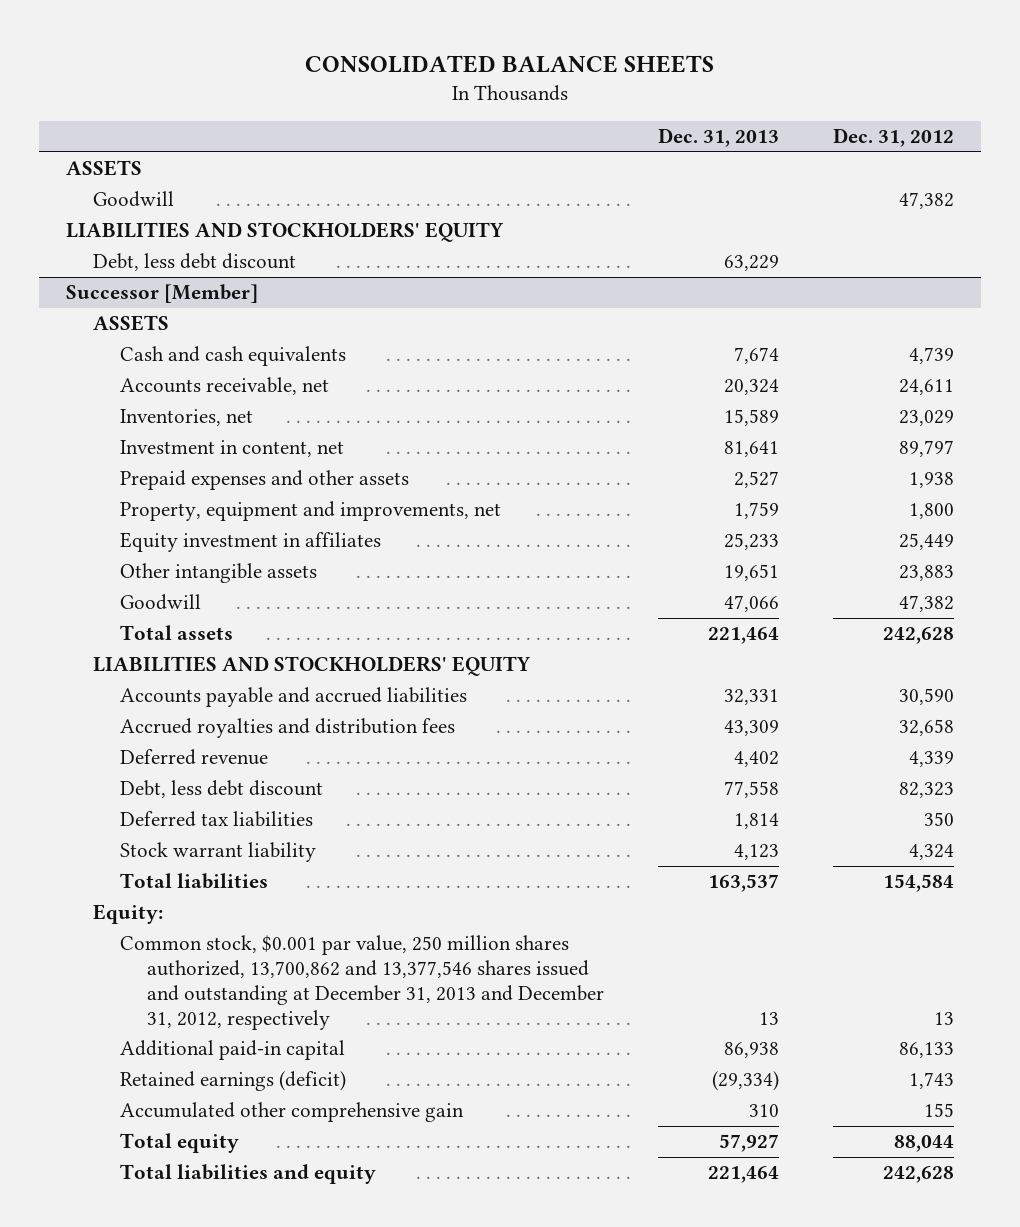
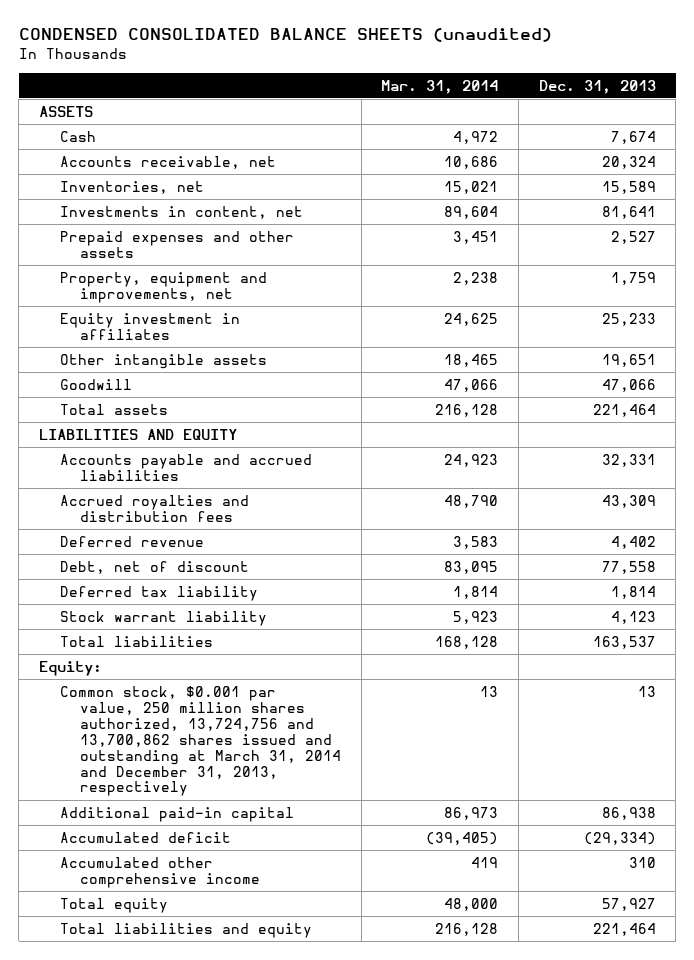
[304,54,714,73] CONSOLIDATED BALANCE SHEETS -> [18,28,552,43] CONDENSED CONSOLIDATED BALANCE SHEETS (unaudited)
[832,128,954,148] Dec. 31, 2012 -> none
none -> [381,79,499,94] Mar. 31, 2014
[93,191,175,208] Goodwill -> none
[66,222,505,243] LIABILITIES AND STOCKHOLDERS' EQUITY -> none
[93,253,297,272] Debt, less debt discount -> none
[66,284,259,304] Successor [Member] -> none
[93,315,170,332] ASSETS -> none
[120,346,347,367] Cash and cash equivalents -> [59,130,96,142] Cash
[120,440,345,458] Investment in content, net -> [59,205,303,219] Investments in content, net
[93,656,532,677] LIABILITIES AND STOCKHOLDERS' EQUITY -> [38,428,237,440] LIABILITIES AND EQUITY
[120,780,324,799] Debt, less debt discount -> [59,560,249,574] Debt, net of discount
[120,811,314,828] Deferred tax liabilities -> [59,585,258,601] Deferred tax liability
[120,935,604,1030] Common stock, $0.001 par value, 250 million shares authorized, 13,700,862 and 13,377,546 shares issued and outstanding at December 31, 2013 and December 31, 2012, respectively -> [59,685,342,797] Common stock, $0.001 par value, 250 million shares authorized, 13,724,756 and 13,700,862 shares issued and outstanding at March 31, 2014 and December 31, 2013, respectively
[120,1071,347,1092] Retained earnings (deficit) -> [59,831,231,843] Accumulated deficit
[120,1102,465,1123] Accumulated other comprehensive gain -> [59,856,261,888] Accumulated other comprehensive income

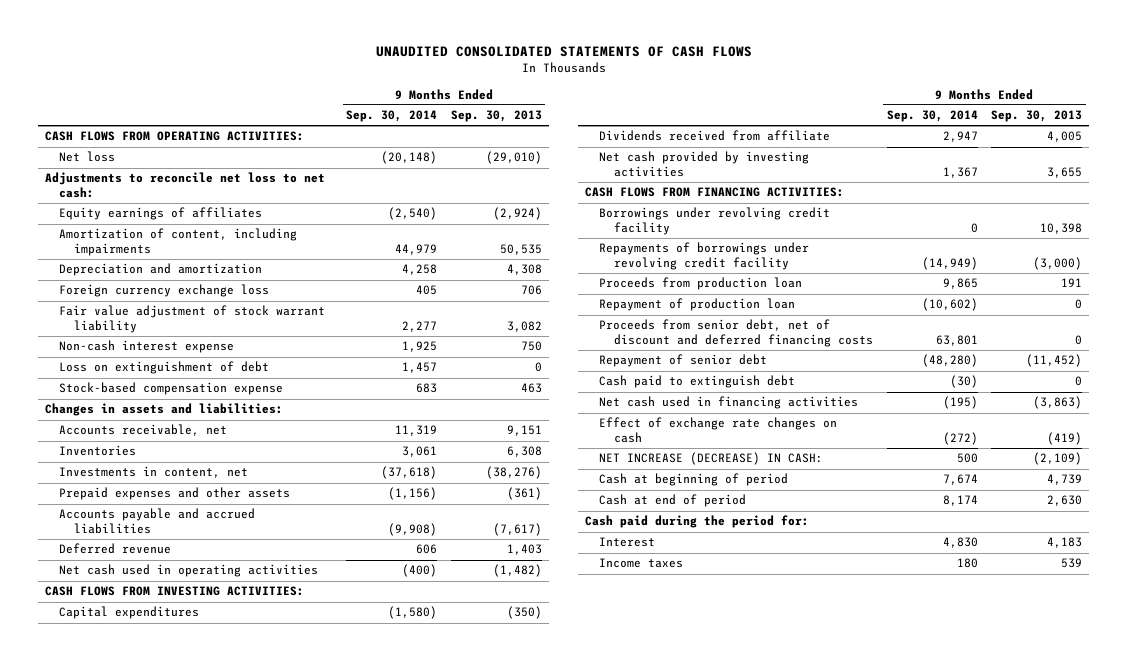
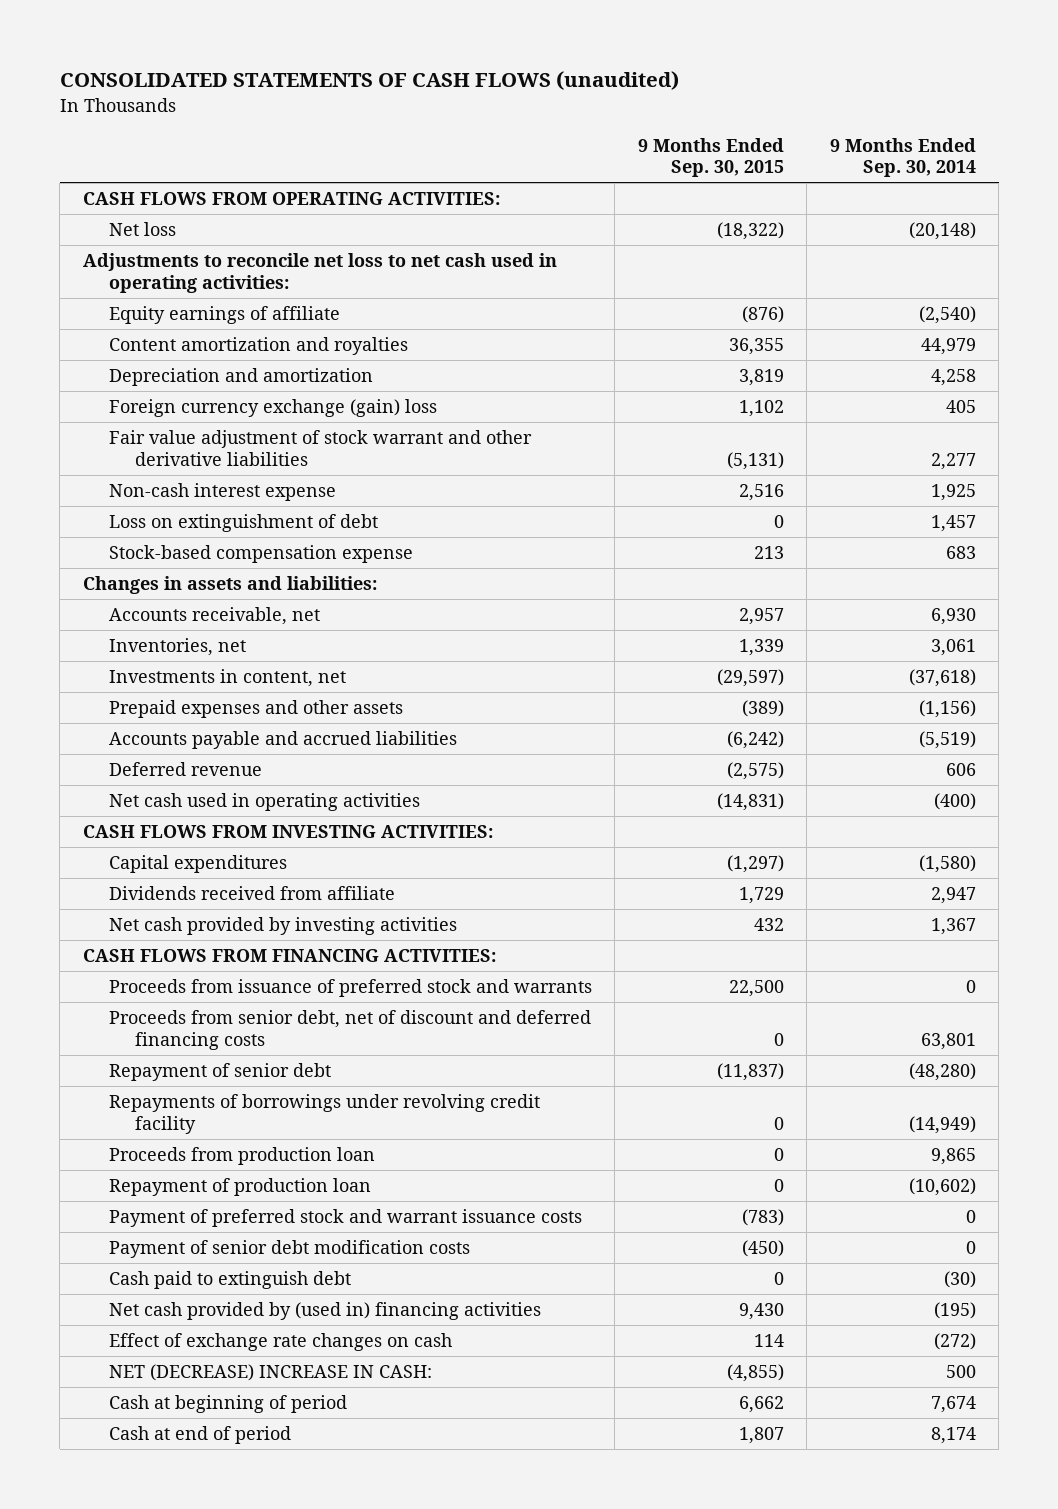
[375,46,752,58] UNAUDITED CONSOLIDATED STATEMENTS OF CASH FLOWS -> [59,71,679,91] CONSOLIDATED STATEMENTS OF CASH FLOWS (unaudited)
[451,110,543,123] Sep. 30, 2013 -> none
none -> [637,137,784,178] 9 Months Ended Sep. 30, 2015
[44,172,325,198] Adjustments to reconcile net loss to net cash: -> [82,253,557,293] Adjustments to reconcile net loss to net cash used in operating activities:
[59,207,263,221] Equity earnings of affiliates -> [108,306,340,325] Equity earnings of affiliate
[59,228,298,256] Amortization of content, including impairments -> [108,337,408,356] Content amortization and royalties
[59,284,270,298] Foreign currency exchange loss -> [108,399,437,418] Foreign currency exchange (gain) loss
[59,305,326,333] Fair value adjustment of stock warrant liability -> [108,430,532,466] Fair value adjustment of stock warrant and other derivative liabilities
[395,425,438,437] 11,319 -> [930,608,976,626] 6,930
[59,445,137,457] Inventories -> [108,638,246,657] Inventories, net
[388,522,438,536] (9,908) -> [918,731,976,750] (5,519)
[599,207,831,235] Borrowings under revolving credit facility -> none
none -> [108,979,592,998] Proceeds from issuance of preferred stock and warrants
[599,319,873,347] Proceeds from senior debt, net of discount and deferred financing costs -> [108,1010,591,1050] Proceeds from senior debt, net of discount and deferred financing costs
[599,354,768,368] Repayment of senior debt -> [108,1063,331,1082] Repayment of senior debt
none -> [108,1209,582,1228] Payment of preferred stock and warrant issuance costs
none -> [108,1240,470,1259] Payment of senior debt modification costs
[599,396,859,410] Net cash used in financing activities -> [108,1302,541,1321] Net cash provided by (used in) financing activities
[599,452,824,466] NET INCREASE (DECREASE) IN CASH: -> [108,1364,432,1382] NET (DECREASE) INCREASE IN CASH:
[585,515,810,529] Cash paid during the period for: -> none
[599,537,656,548] Interest -> none
[599,558,684,569] Income taxes -> none

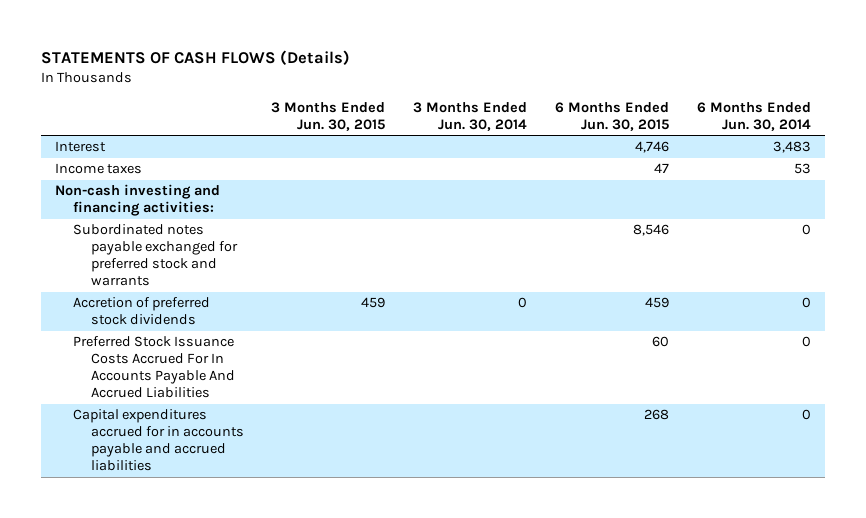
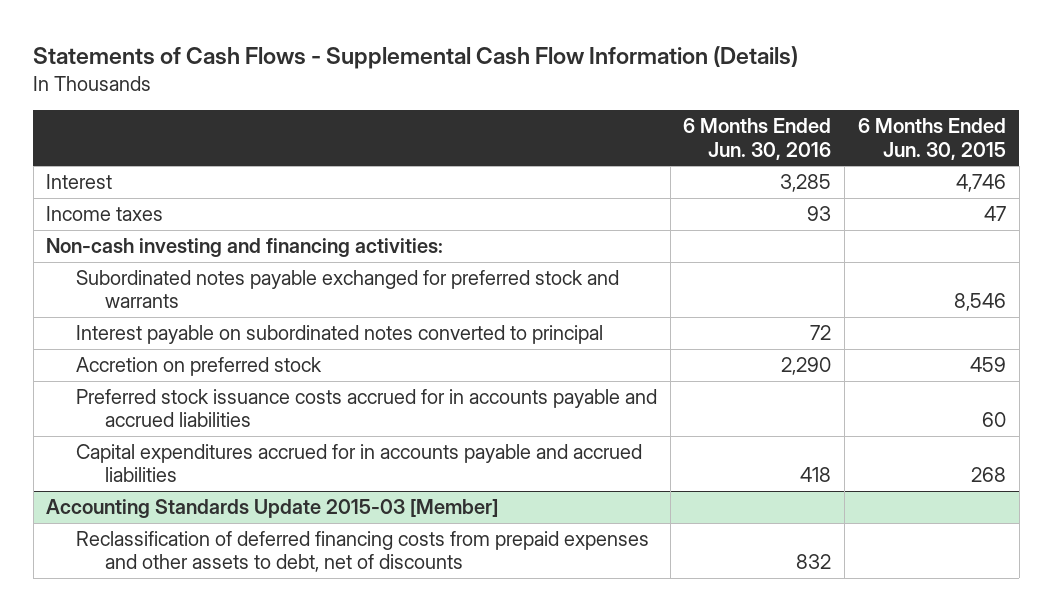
[40,49,350,65] STATEMENTS OF CASH FLOWS (Details) -> [33,45,799,69] Statements of Cash Flows - Supplemental Cash Flow Information (Details)
[271,101,386,131] 3 Months Ended Jun. 30, 2015 -> none
[413,101,528,131] 3 Months Ended Jun. 30, 2014 -> none
[696,101,811,131] 6 Months Ended Jun. 30, 2014 -> none
none -> [683,118,832,160] 6 Months Ended Jun. 30, 2016
none -> [75,325,603,345] Interest payable on subordinated notes converted to principal
[72,297,210,326] Accretion of preferred stock dividends -> [75,357,322,377] Accretion on preferred stock
[72,336,235,399] Preferred Stock Issuance Costs Accrued For In Accounts Payable And Accrued Liabilities -> [75,389,657,428] Preferred stock issuance costs accrued for in accounts payable and accrued liabilities
none -> [46,499,499,519] Accounting Standards Update 2015-03 [Member]
none -> [75,531,649,573] Reclassification of deferred financing costs from prepaid expenses and other assets to debt, net of discounts

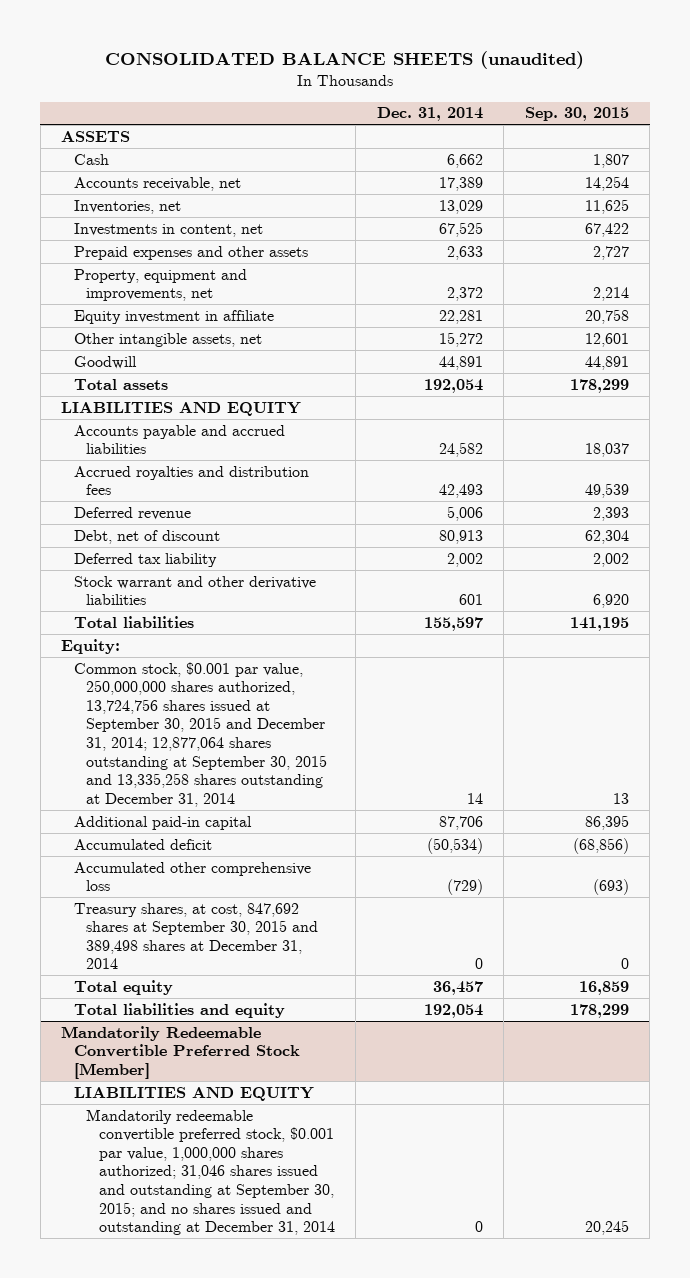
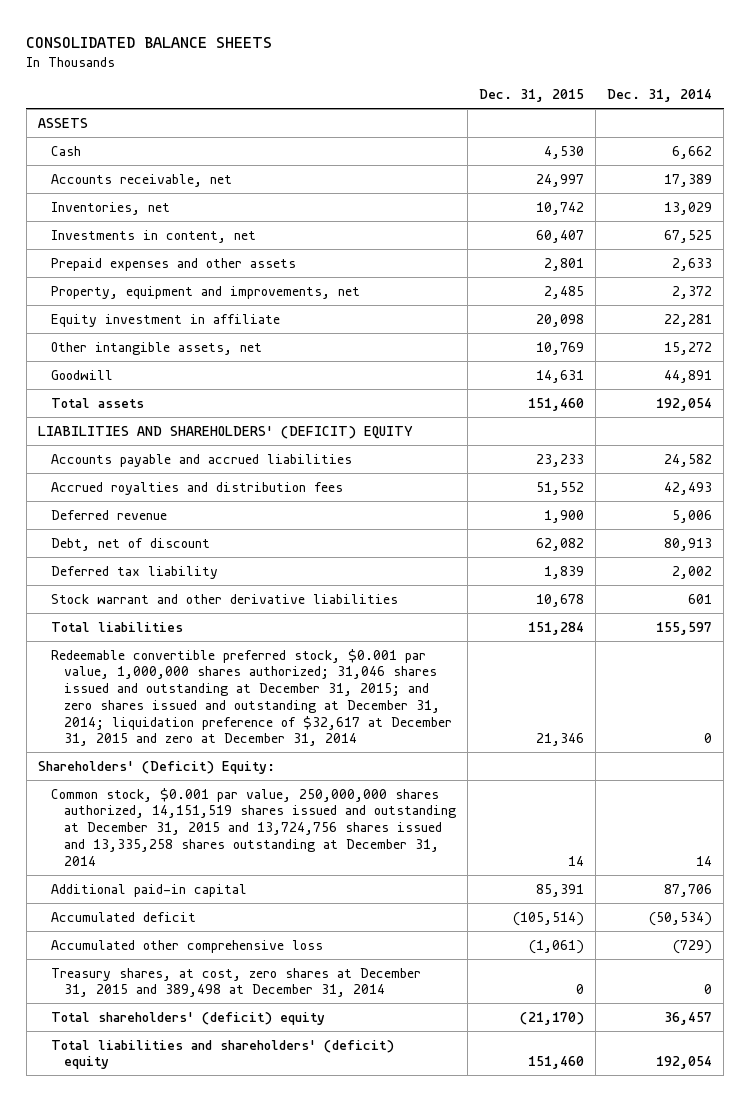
[104,50,584,69] CONSOLIDATED BALANCE SHEETS (unaudited) -> [26,37,273,49] CONSOLIDATED BALANCE SHEETS
[524,107,629,122] Sep. 30, 2015 -> none
none -> [479,89,585,103] Dec. 31, 2015
[61,401,302,416] LIABILITIES AND EQUITY -> [38,425,414,439] LIABILITIES AND SHAREHOLDERS' (DEFICIT) EQUITY
none -> [51,648,452,747] Redeemable convertible preferred stock, $0.001 par value, 1,000,000 shares authorized; 31,046 shares issued and outstanding at December 31, 2015; and zero shares issued and outstanding at December 31, 2014; liquidation preference of $32,617 at December 31, 2015 and zero at December 31, 2014
[61,638,121,654] Equity: -> [38,760,276,774] Shareholders' (Deficit) Equity:
[73,661,328,807] Common stock, $0.001 par value, 250,000,000 shares authorized, 13,724,756 shares issued at September 30, 2015 and December 31, 2014; 12,877,064 shares outstanding at September 30, 2015 and 13,335,258 shares outstanding at December 31, 2014 -> [51,787,456,866] Common stock, $0.001 par value, 250,000,000 shares authorized, 14,151,519 shares issued and outstanding at December 31, 2015 and 13,724,756 shares issued and 13,335,258 shares outstanding at December 31, 2014
[61,1025,300,1079] Mandatorily Redeemable Convertible Preferred Stock [Member] -> none
[73,1086,314,1101] LIABILITIES AND EQUITY -> none
[86,1108,335,1236] Mandatorily redeemable convertible preferred stock, $0.001 par value, 1,000,000 shares authorized; 31,046 shares issued and outstanding at September 30, 2015; and no shares issued and outstanding at December 31, 2014 -> none
[73,902,319,970] Treasury shares, at cost, 847,692 shares at September 30, 2015 and 389,498 shares at December 31, 2014 -> [51,967,422,998] Treasury shares, at cost, zero shares at December 31, 2015 and 389,498 at December 31, 2014
[73,979,173,995] Total equity -> [51,1011,326,1025] Total shareholders' (deficit) equity
[73,1002,285,1018] Total liabilities and equity -> [51,1039,395,1070] Total liabilities and shareholders' (deficit) equity

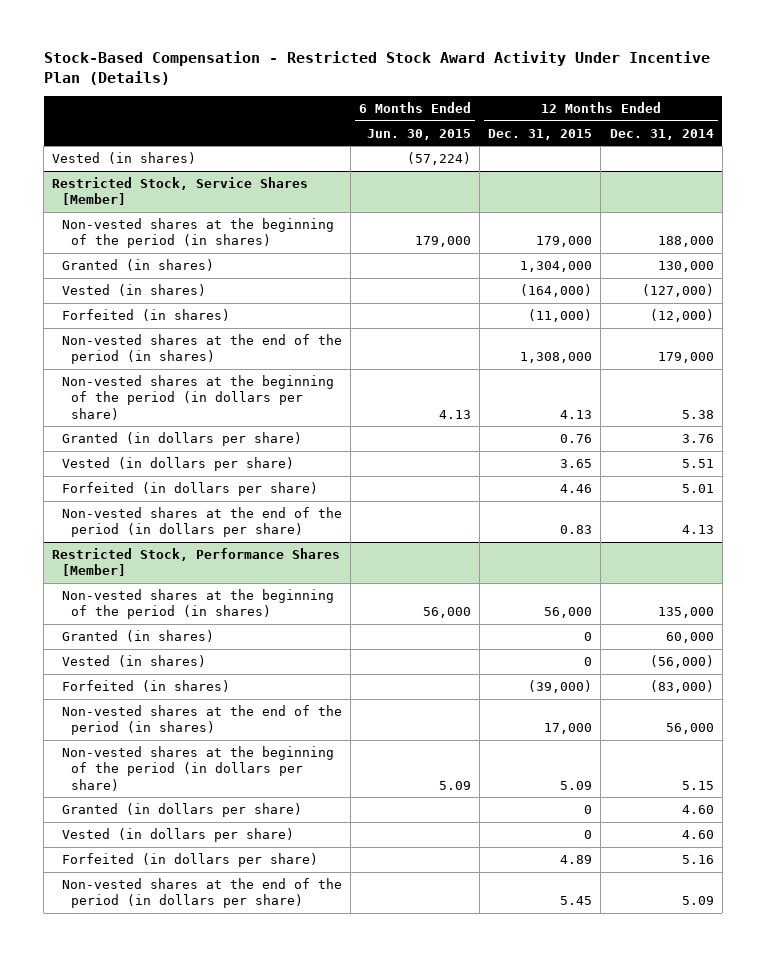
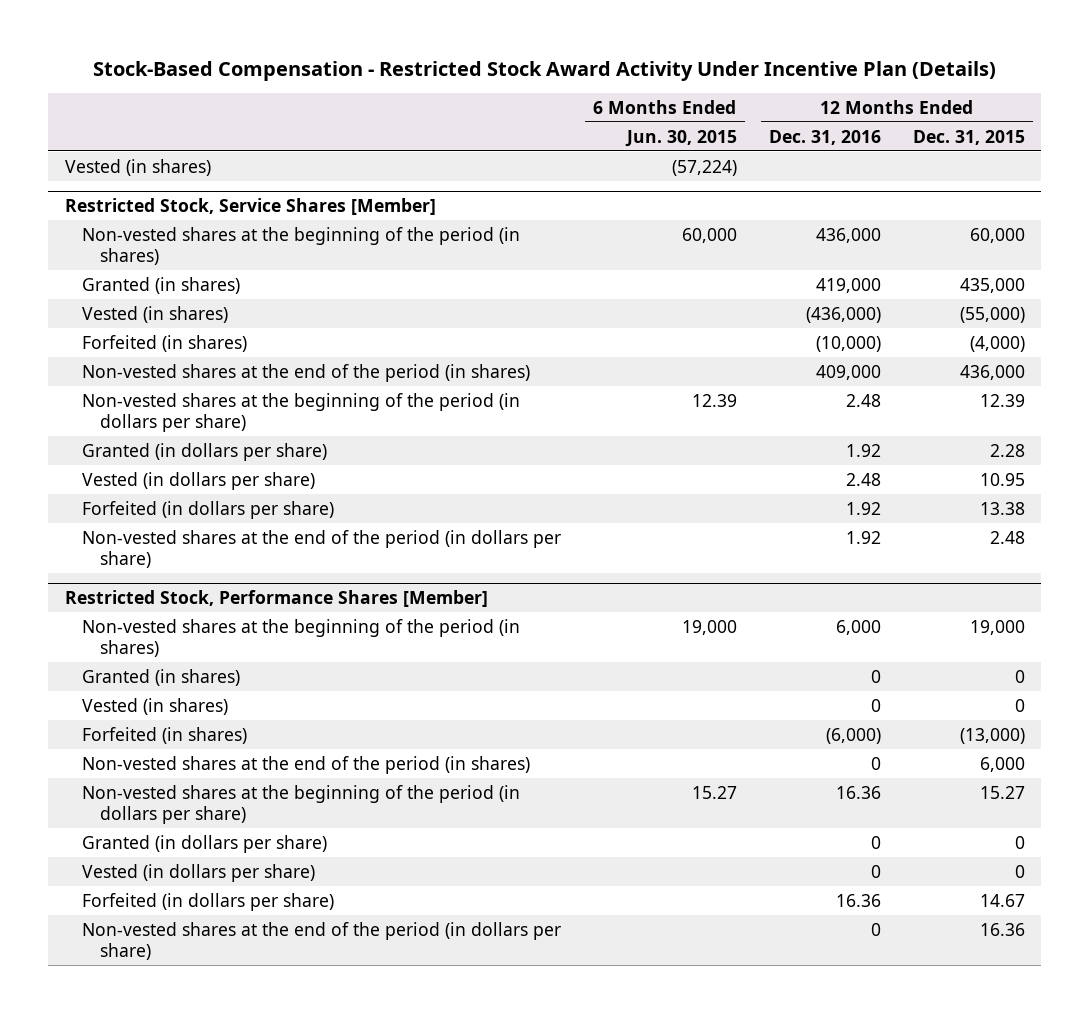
[609,128,714,140] Dec. 31, 2014 -> none
none -> [768,129,881,145] Dec. 31, 2016
[414,236,471,248] 179,000 -> [681,227,737,243] 60,000
[536,236,593,248] 179,000 -> [970,227,1026,243] 60,000
[520,261,593,273] 1,304,000 -> [960,277,1026,293] 435,000
[520,284,593,298] (164,000) -> [960,306,1026,323] (55,000)
[528,309,593,323] (11,000) -> [970,335,1026,352] (4,000)
[520,352,593,364] 1,308,000 -> [960,364,1026,380] 436,000
[438,409,471,419] 4.13 -> [691,393,737,407] 12.39
[560,409,593,419] 4.13 -> [980,393,1026,407] 12.39
[560,434,593,444] 0.76 -> [990,443,1026,457] 2.28
[560,459,593,469] 3.65 -> [980,472,1026,486] 10.95
[560,484,593,494] 4.46 -> [980,501,1026,515] 13.38
[560,525,593,535] 0.83 -> [990,530,1026,544] 2.48
[422,607,471,619] 56,000 -> [681,619,737,635] 19,000
[544,607,593,619] 56,000 -> [970,619,1026,635] 19,000
[528,680,593,694] (39,000) -> [960,727,1026,744] (13,000)
[544,723,593,735] 17,000 -> [980,756,1026,772] 6,000
[438,780,471,790] 5.09 -> [691,785,737,799] 15.27
[560,780,593,790] 5.09 -> [980,785,1026,799] 15.27
[560,855,593,865] 4.89 -> [980,893,1026,907] 14.67
[560,896,593,906] 5.45 -> [980,922,1026,936] 16.36

